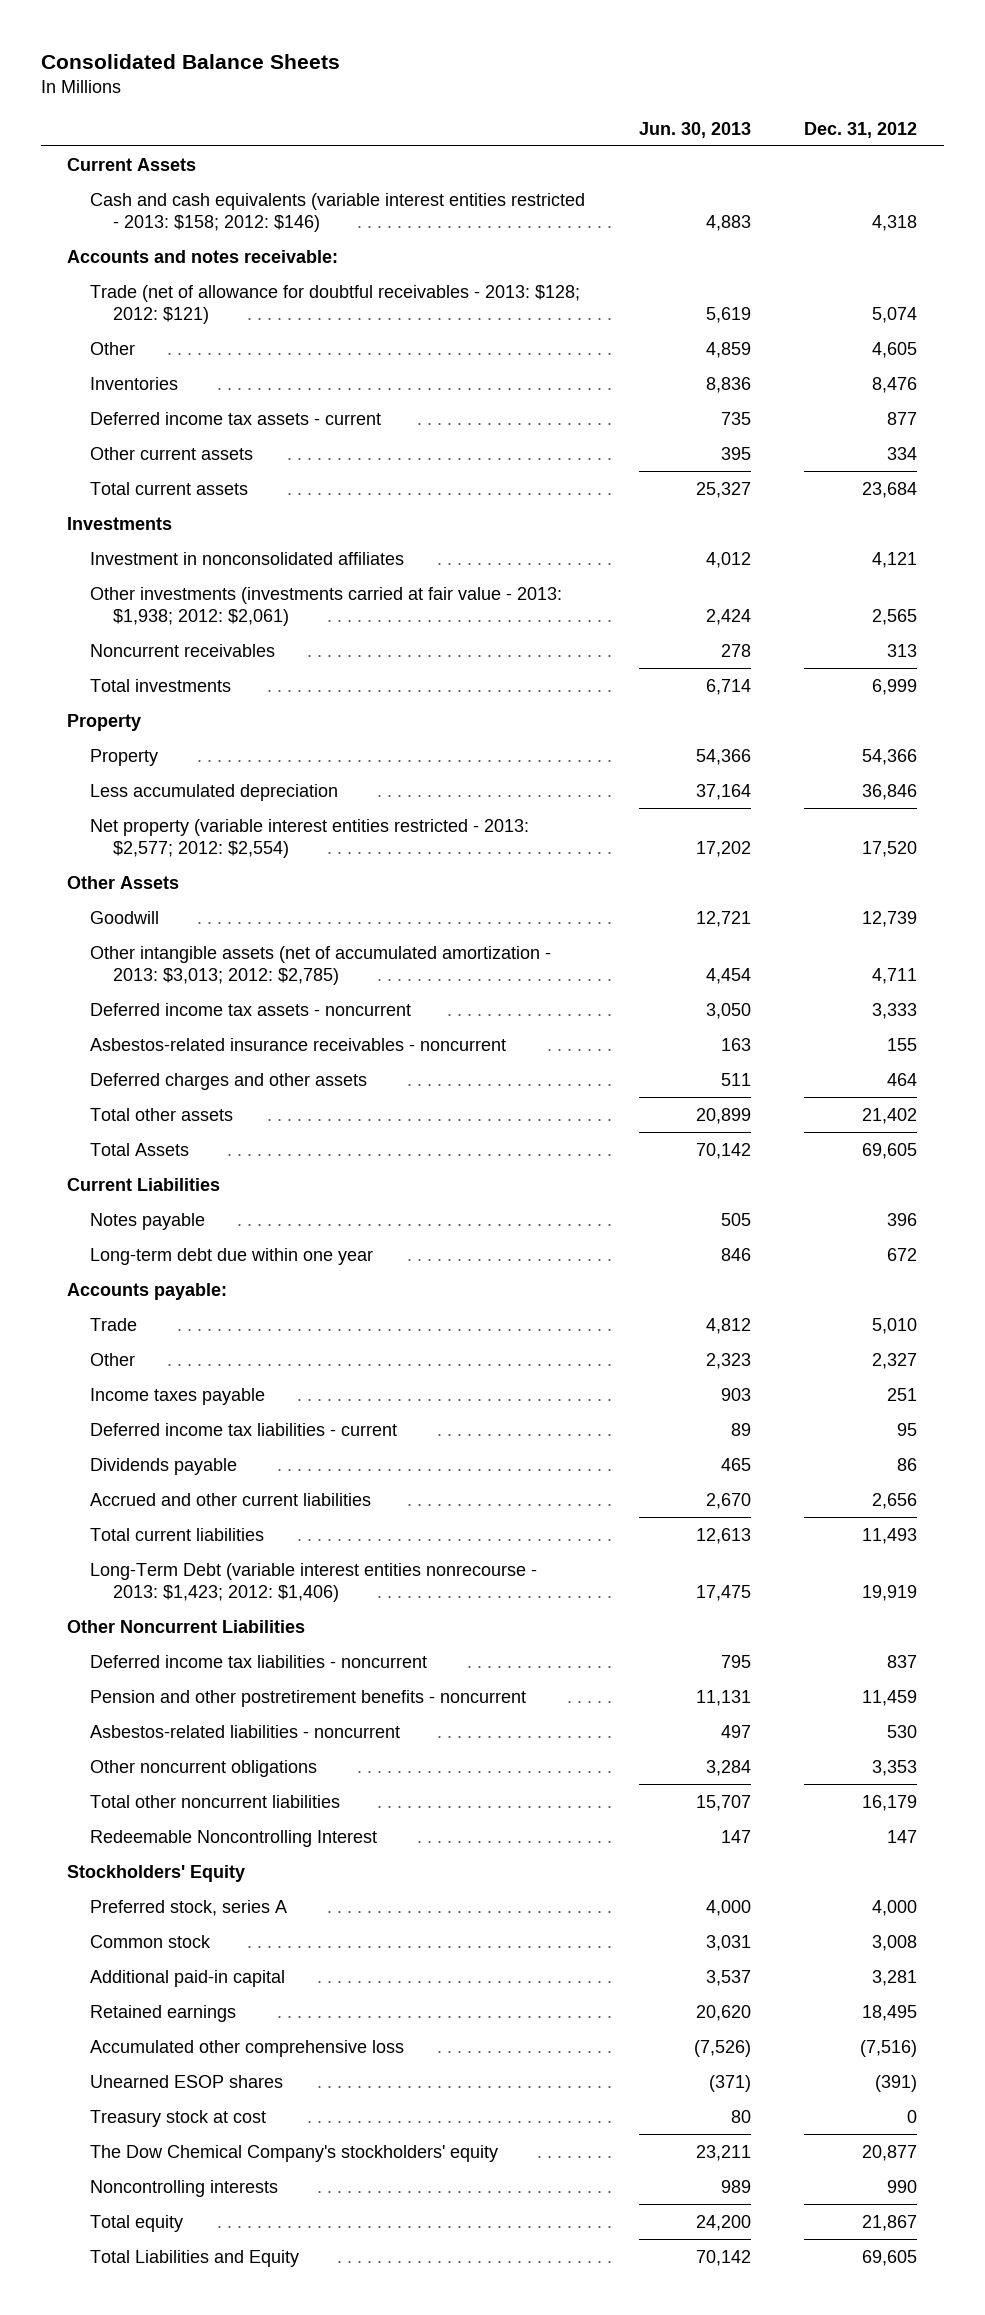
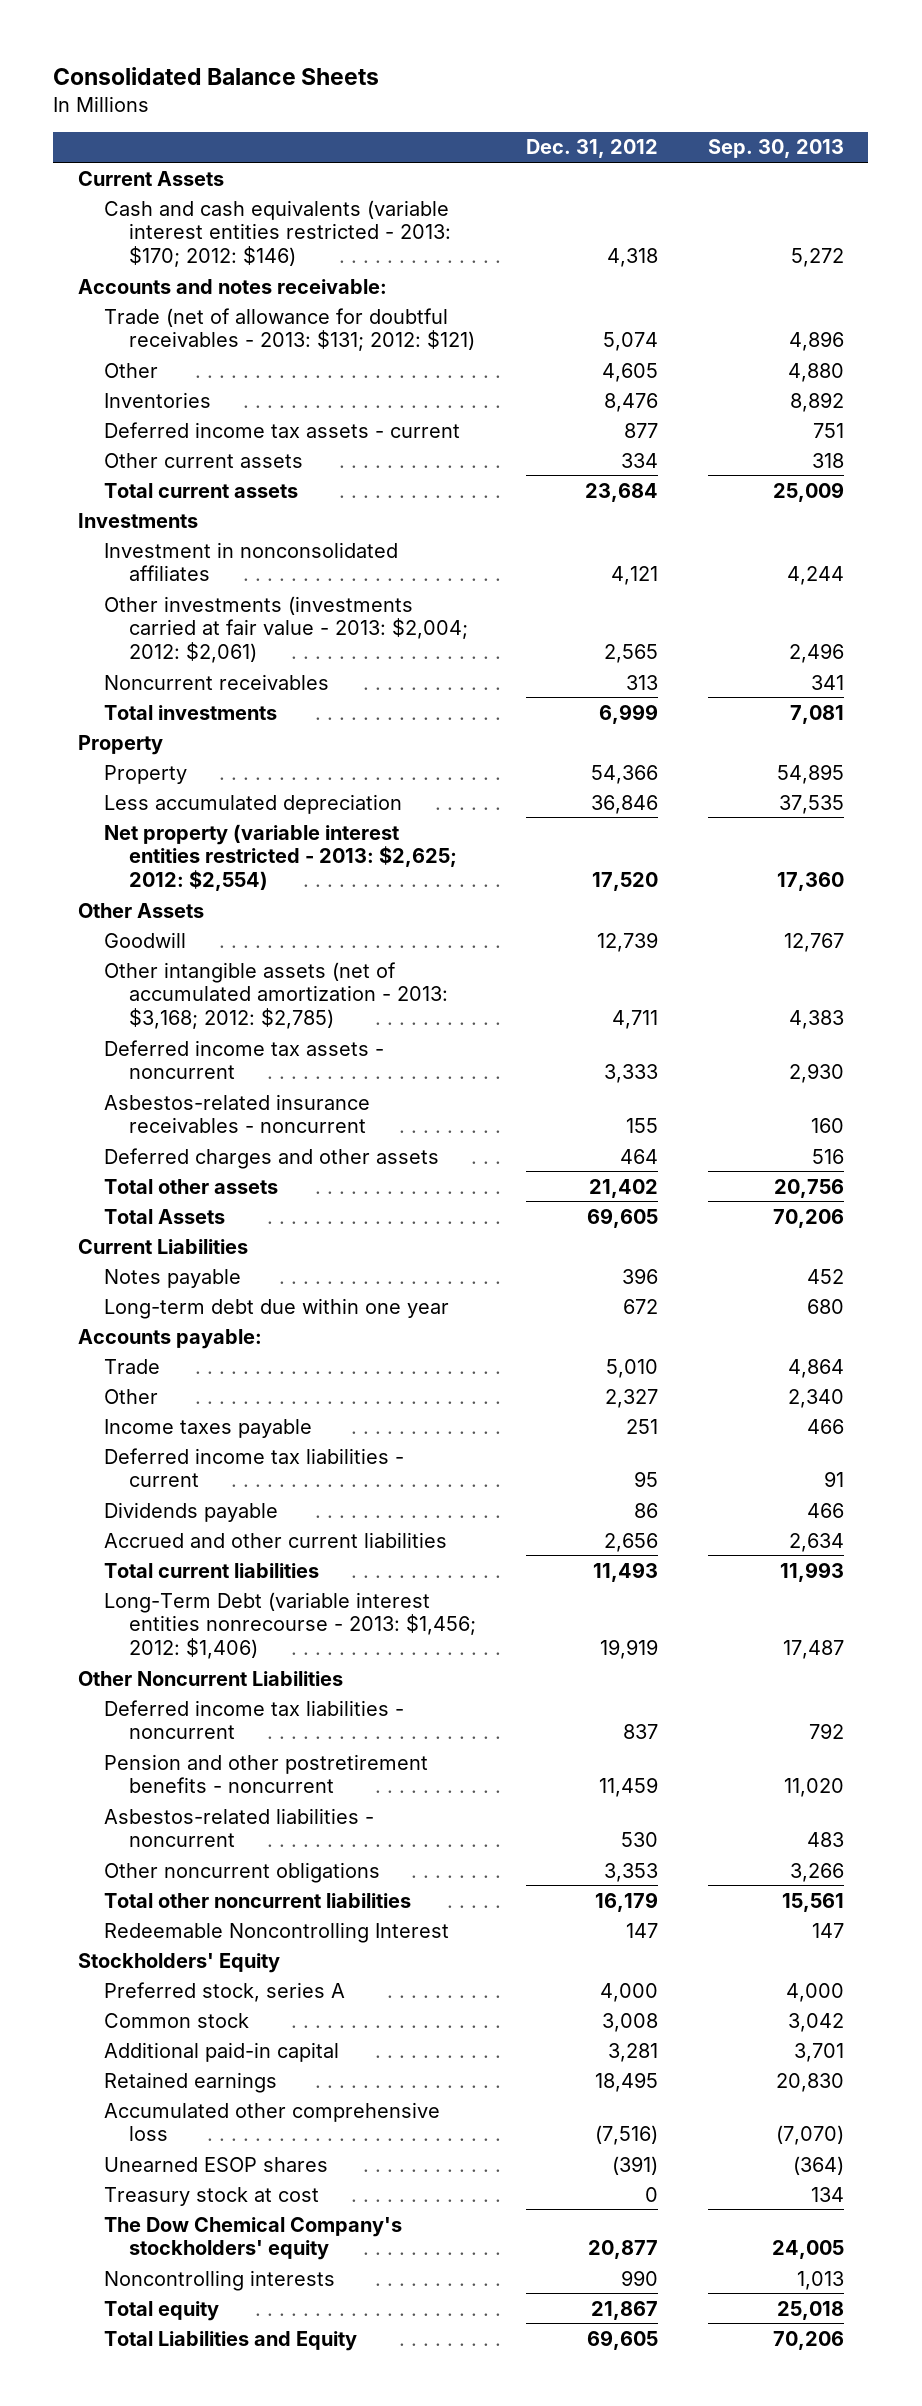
[638,121,751,138] Jun. 30, 2013 -> none
none -> [707,139,844,159] Sep. 30, 2013
[90,192,586,232] Cash and cash equivalents (variable interest entities restricted - 2013: $158; 2012: $146) -> [103,199,452,267] Cash and cash equivalents (variable interest entities restricted - 2013: $170; 2012: $146)
[90,284,581,324] Trade (net of allowance for doubtful receivables - 2013: $128; 2012: $121) -> [103,307,476,352] Trade (net of allowance for doubtful receivables - 2013: $131; 2012: $121)
[90,586,563,626] Other investments (investments carried at fair value - 2013: $1,938; 2012: $2,061) -> [103,595,469,663] Other investments (investments carried at fair value - 2013: $2,004; 2012: $2,061)
[90,818,530,858] Net property (variable interest entities restricted - 2013: $2,577; 2012: $2,554) -> [103,823,458,891] Net property (variable interest entities restricted - 2013: $2,625; 2012: $2,554)
[90,945,552,985] Other intangible assets (net of accumulated amortization - 2013: $3,013; 2012: $2,785) -> [103,961,449,1029] Other intangible assets (net of accumulated amortization - 2013: $3,168; 2012: $2,785)
[90,1562,538,1602] Long-Term Debt (variable interest entities nonrecourse - 2013: $1,423; 2012: $1,406) -> [103,1591,477,1659] Long-Term Debt (variable interest entities nonrecourse - 2013: $1,456; 2012: $1,406)

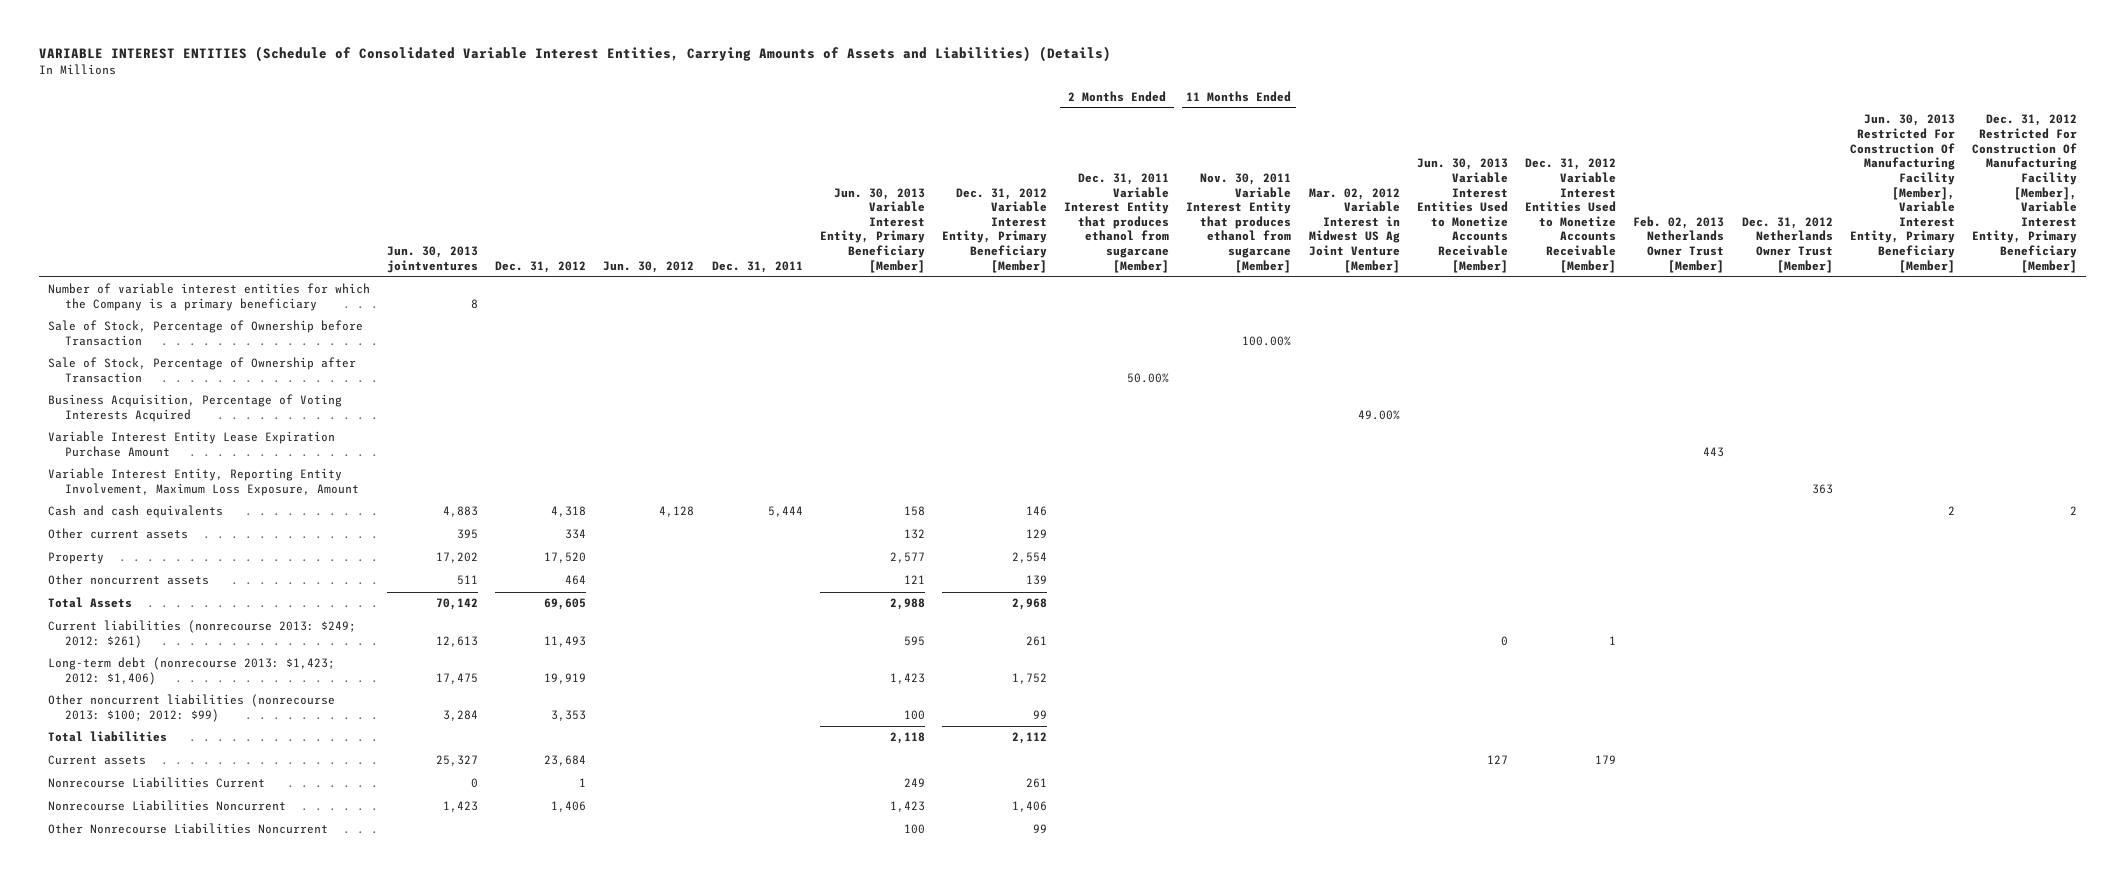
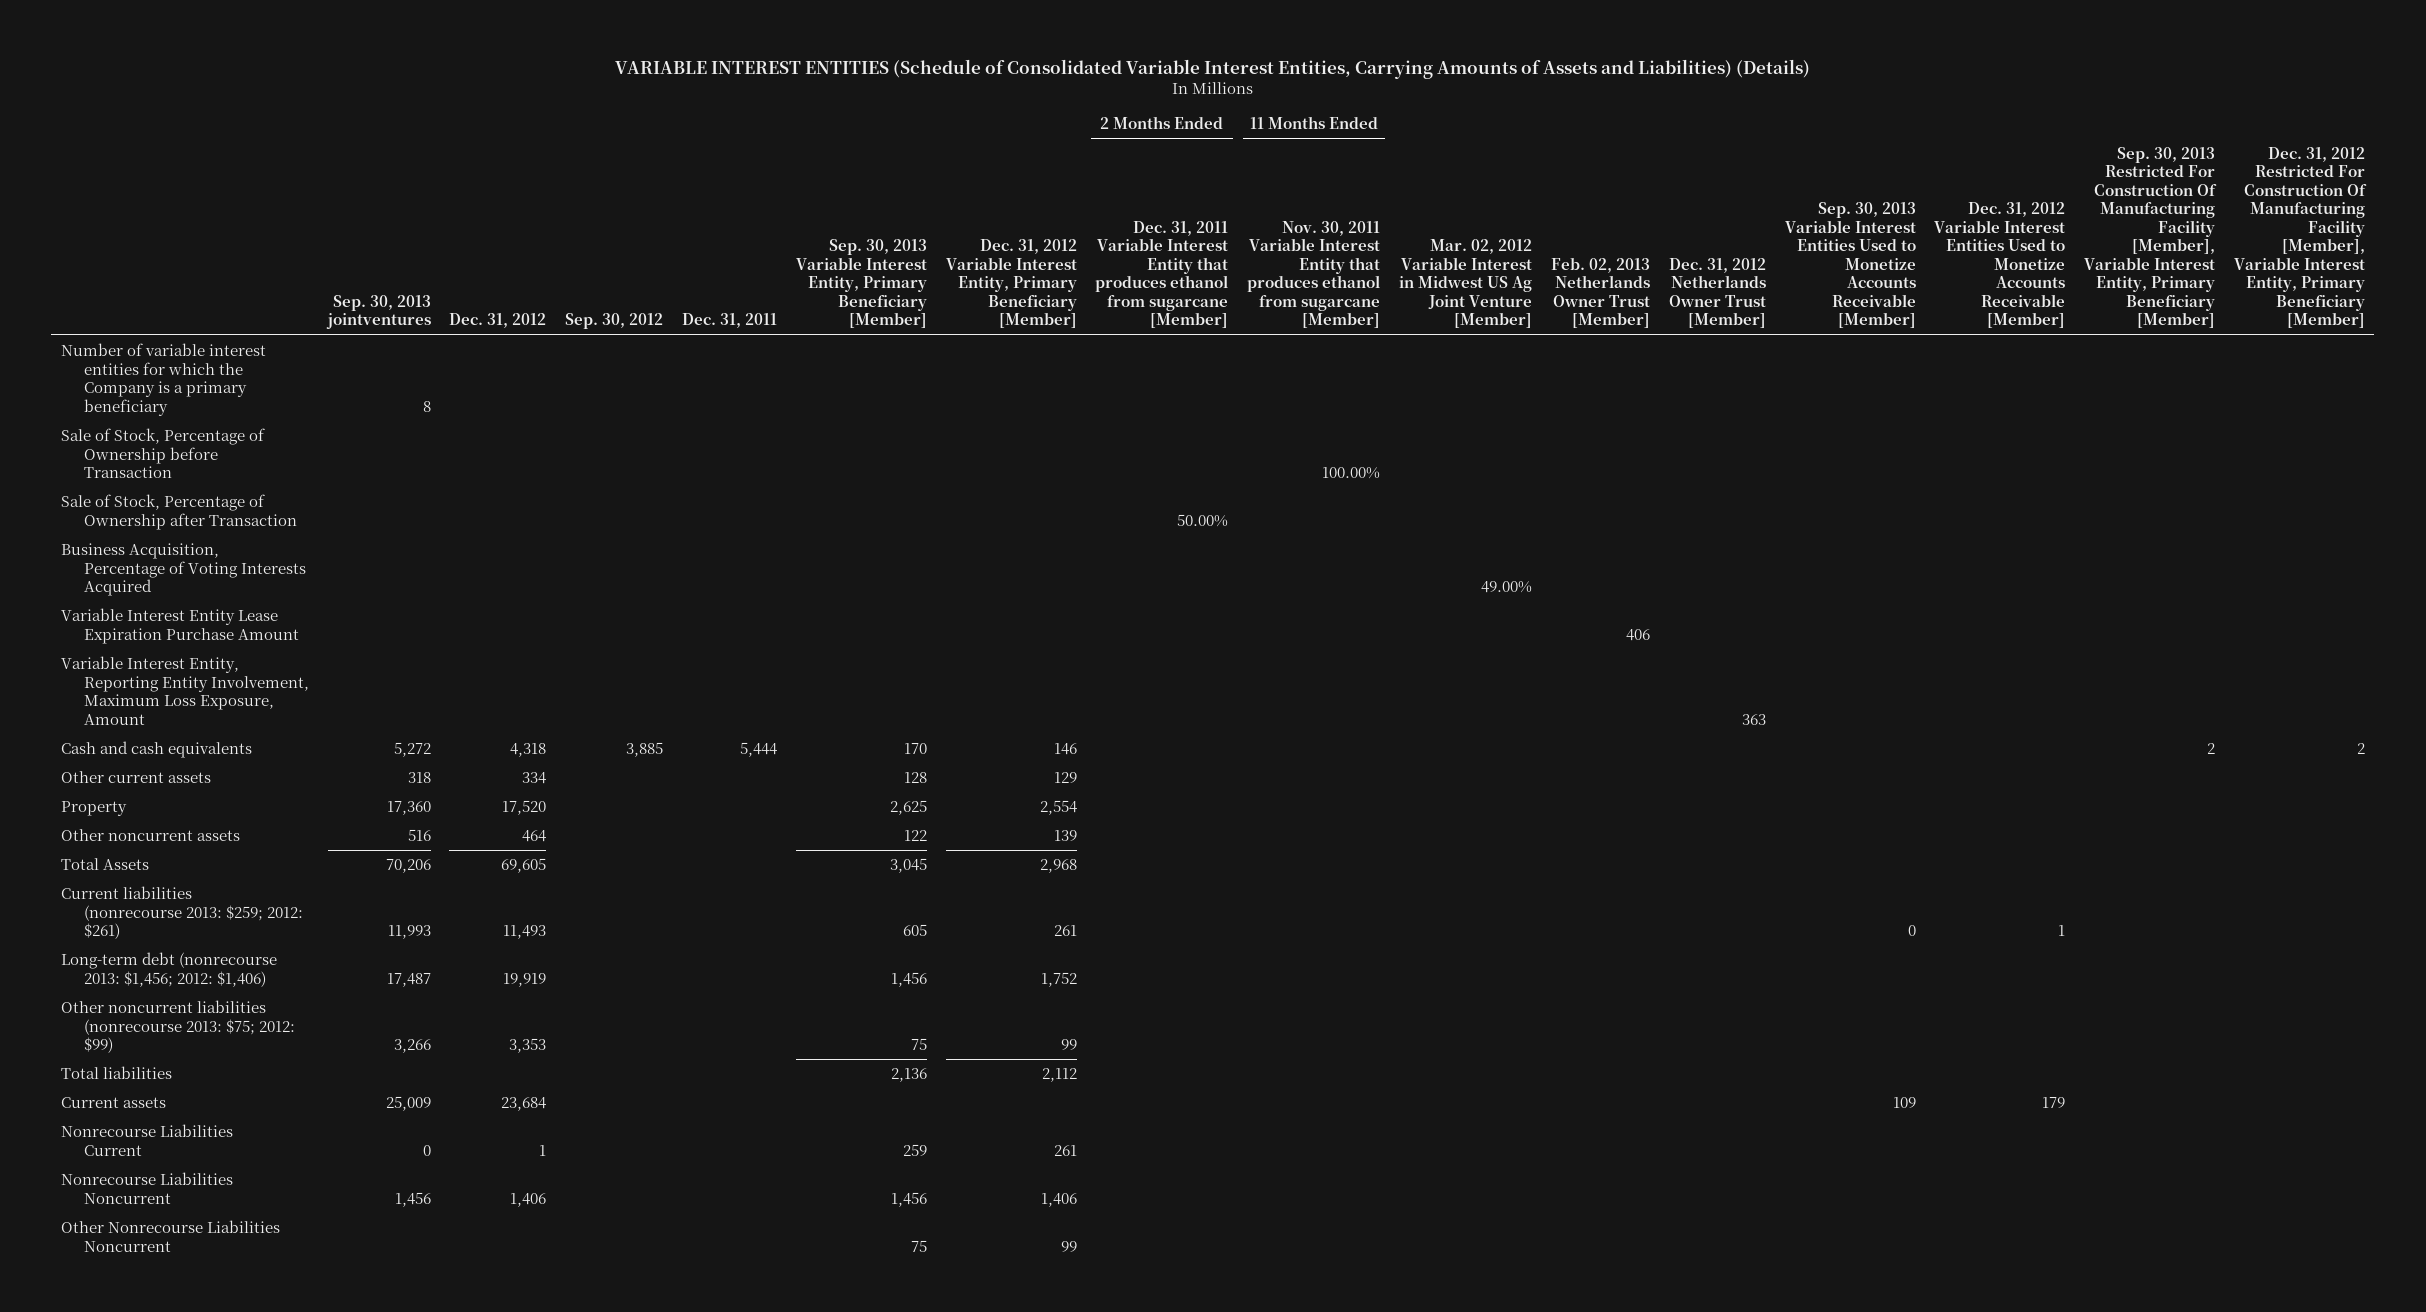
[386,246,478,273] Jun. 30, 2013 jointventures -> none
[603,260,695,273] Jun. 30, 2012 -> none
[819,187,925,273] Jun. 30, 2013 Variable Interest Entity, Primary Beneficiary [Member] -> none
[1416,158,1508,273] Jun. 30, 2013 Variable Interest Entities Used to Monetize Accounts Receivable [Member] -> none
[1849,114,1955,273] Jun. 30, 2013 Restricted For Construction Of Manufacturing Facility [Member], Variable Interest Entity, Primary Beneficiary [Member] -> none
none -> [325,294,431,330] Sep. 30, 2013 jointventures
none -> [565,313,664,330] Sep. 30, 2012
none -> [795,239,927,329] Sep. 30, 2013 Variable Interest Entity, Primary Beneficiary [Member]
none -> [1784,202,1916,329] Sep. 30, 2013 Variable Interest Entities Used to Monetize Accounts Receivable [Member]
none -> [2084,146,2218,329] Sep. 30, 2013 Restricted For Construction Of Manufacturing Facility [Member], Variable Interest Entity, Primary Beneficiary [Member]
[1703,447,1725,458] 443 -> [1625,628,1650,641] 406
[47,620,356,649] Current liabilities (nonrecourse 2013: $249; 2012: $261) -> [60,886,303,940] Current liabilities (nonrecourse 2013: $259; 2012: $261)
[47,657,335,686] Long-term debt (nonrecourse 2013: $1,423; 2012: $1,406) -> [60,952,277,987] Long-term debt (nonrecourse 2013: $1,456; 2012: $1,406)
[47,694,335,723] Other noncurrent liabilities (nonrecourse 2013: $100; 2012: $99) -> [60,1000,295,1054] Other noncurrent liabilities (nonrecourse 2013: $75; 2012: $99)

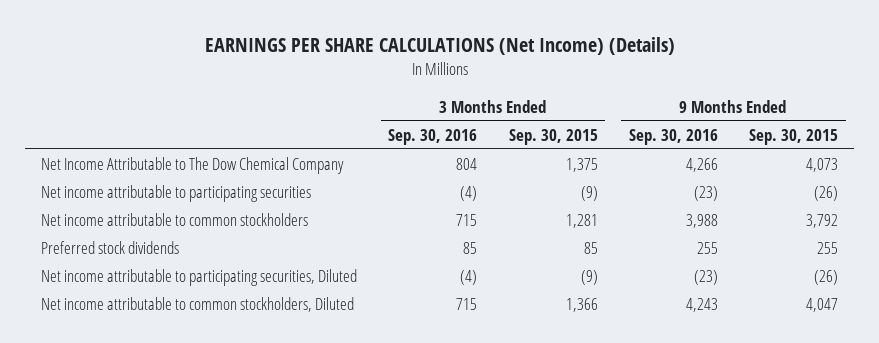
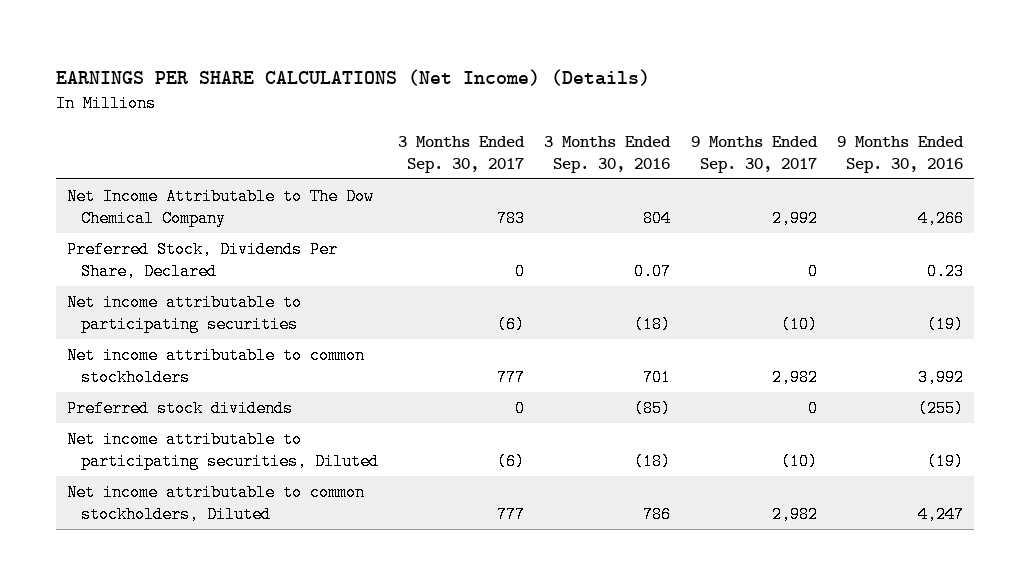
[508,128,598,145] Sep. 30, 2015 -> none
[749,128,839,145] Sep. 30, 2015 -> none
none -> [398,135,526,174] 3 Months Ended Sep. 30, 2017
none -> [690,135,818,174] 9 Months Ended Sep. 30, 2017
none -> [66,240,338,280] Preferred Stock, Dividends Per Share, Declared
[460,186,478,202] (4) -> [634,315,672,333] (18)
[693,186,718,202] (23) -> [927,315,965,333] (19)
[456,214,478,227] 715 -> [643,368,672,386] 701
[685,214,718,229] 3,988 -> [918,368,965,386] 3,992
[463,242,478,255] 85 -> [634,399,672,417] (85)
[696,242,718,255] 255 -> [918,399,965,417] (255)
[460,270,478,286] (4) -> [634,452,672,470] (18)
[693,270,718,286] (23) -> [927,452,965,470] (19)
[456,298,478,311] 715 -> [643,505,672,523] 786
[685,298,718,313] 4,243 -> [918,505,965,523] 4,247

